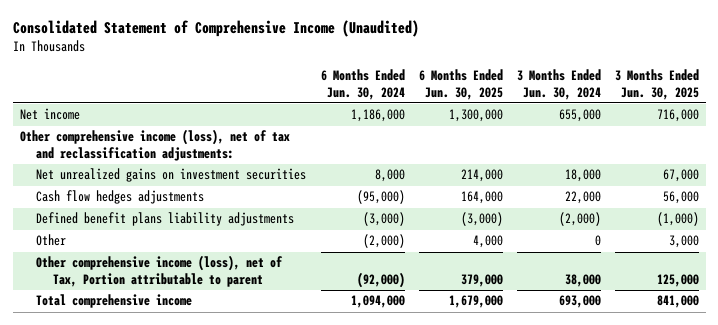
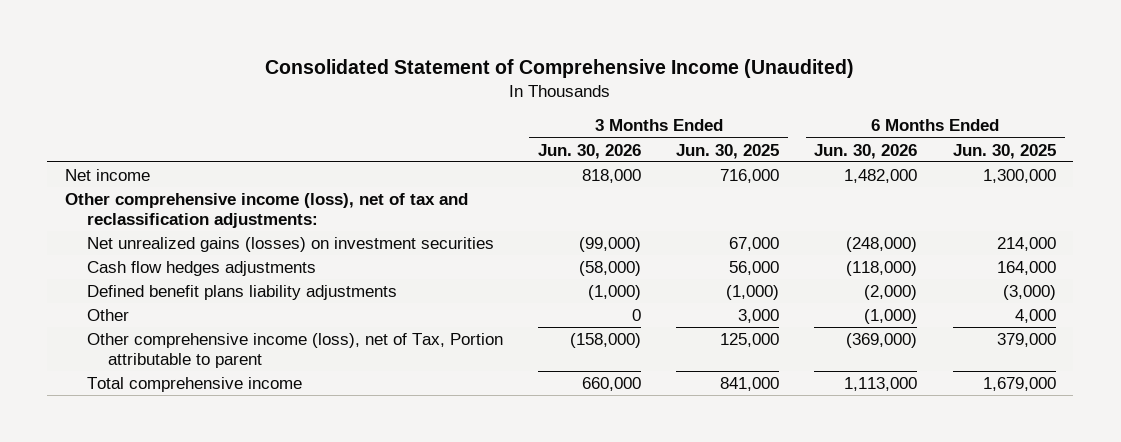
[320,68,405,100] 6 Months Ended Jun. 30, 2024 -> none
[516,68,601,100] 3 Months Ended Jun. 30, 2024 -> none
none -> [537,143,641,159] Jun. 30, 2026
none -> [814,143,918,159] Jun. 30, 2026
[36,168,307,183] Net unrealized gains on investment securities -> [86,236,494,252] Net unrealized gains (losses) on investment securities

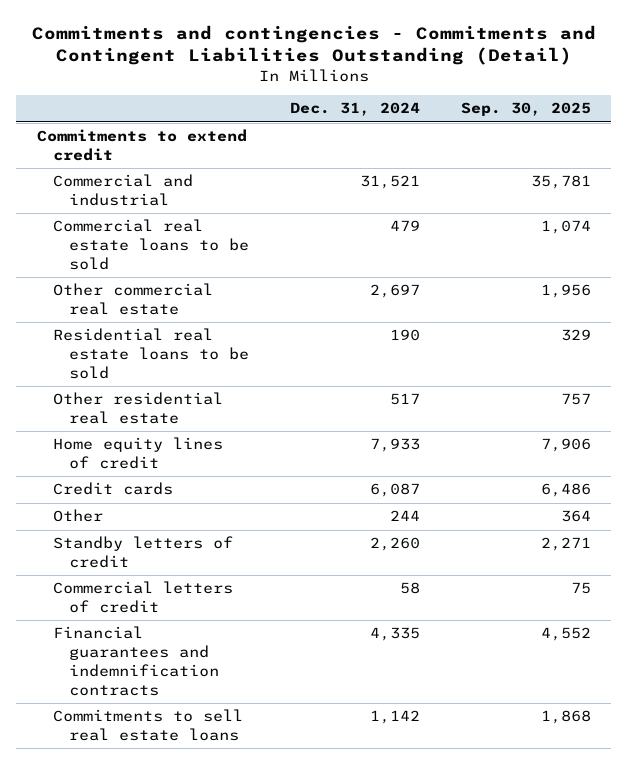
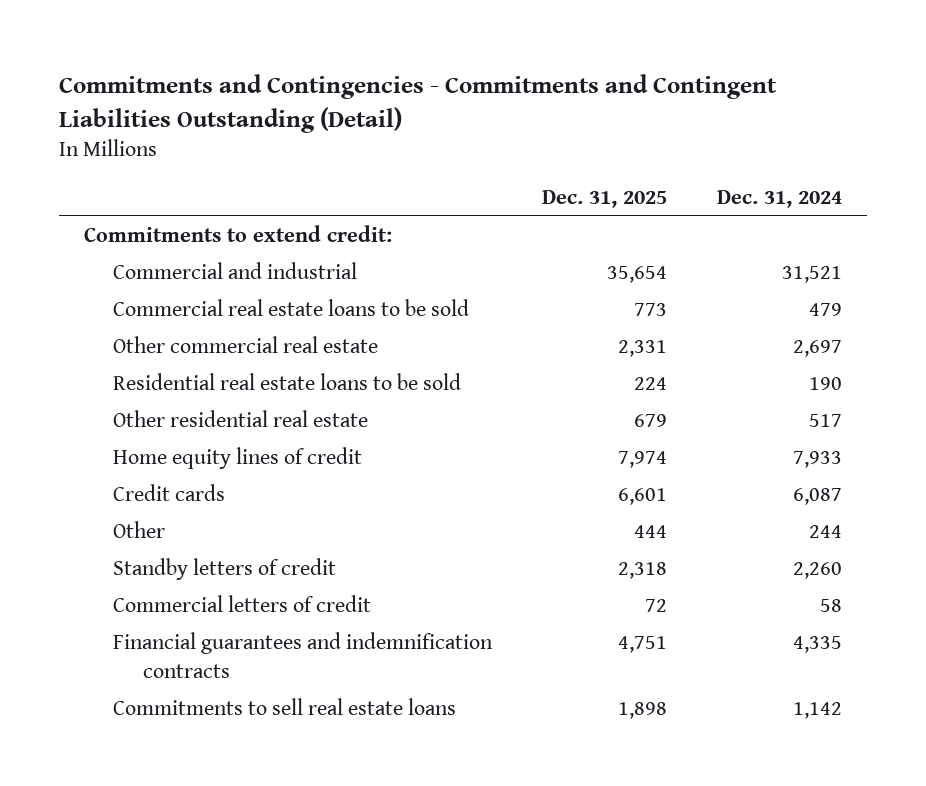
[31,24,596,66] Commitments and contingencies - Commitments and Contingent Liabilities Outstanding (Detail) -> [59,74,778,133] Commitments and Contingencies - Commitments and Contingent Liabilities Outstanding (Detail)
[460,102,591,117] Sep. 30, 2025 -> none
none -> [542,189,668,208] Dec. 31, 2025
[36,129,247,162] Commitments to extend credit -> [84,225,393,243] Commitments to extend credit:

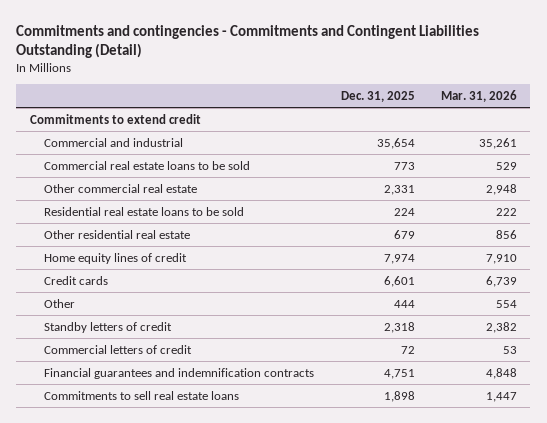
[59,74,778,133] Commitments and Contingencies - Commitments and Contingent Liabilities Outstanding (Detail) -> [16,24,480,59] Commitments and contingencies - Commitments and Contingent Liabilities Outstanding (Detail)
[716,189,842,208] Dec. 31, 2024 -> none
none -> [440,89,517,102] Mar. 31, 2026
[84,225,393,243] Commitments to extend credit: -> [29,113,201,124] Commitments to extend credit

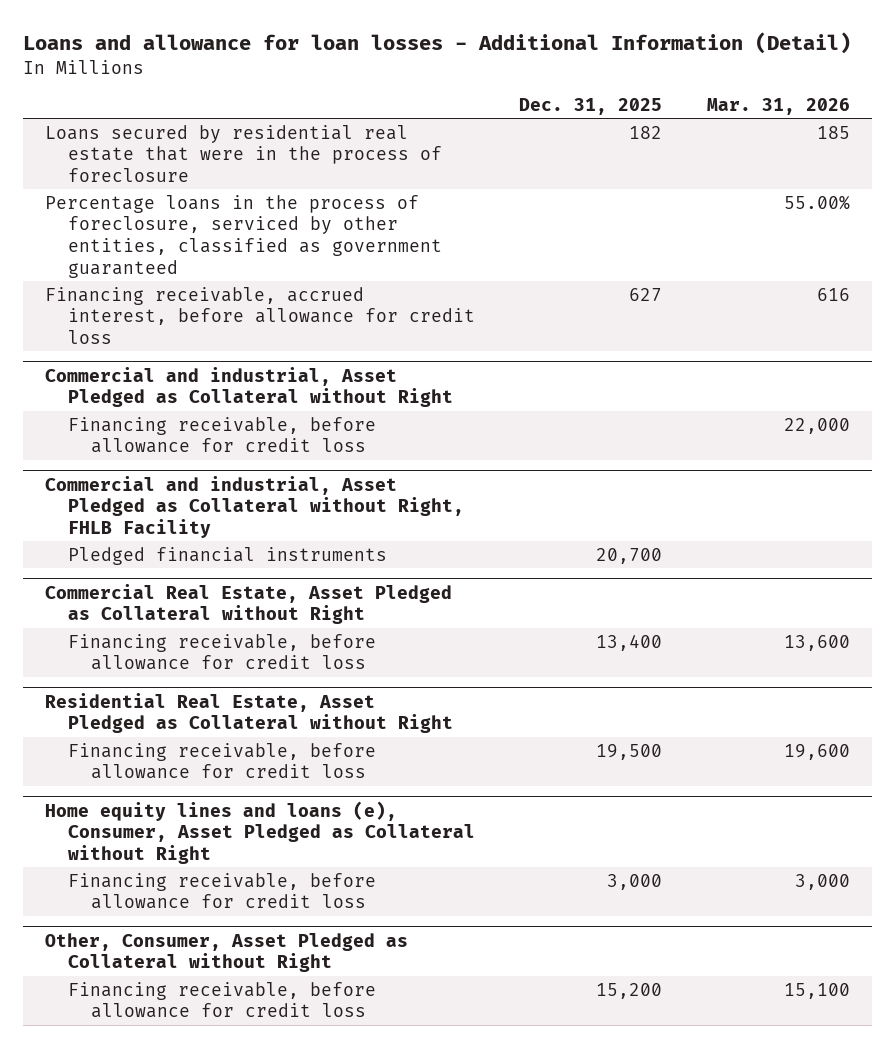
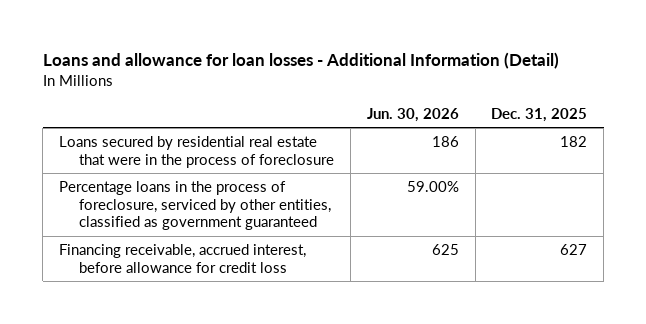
[707,98,851,116] Mar. 31, 2026 -> none
none -> [366,108,459,123] Jun. 30, 2026
[45,366,453,408] Commercial and industrial, Asset Pledged as Collateral without Right -> none
[67,416,376,454] Financing receivable, before allowance for credit loss -> none
[45,475,464,538] Commercial and industrial, Asset Pledged as Collateral without Right, FHLB Facility -> none
[67,546,387,565] Pledged financial instruments -> none
[45,583,453,625] Commercial Real Estate, Asset Pledged as Collateral without Right -> none
[67,633,376,671] Financing receivable, before allowance for credit loss -> none
[45,692,453,734] Residential Real Estate, Asset Pledged as Collateral without Right -> none
[67,742,376,780] Financing receivable, before allowance for credit loss -> none
[45,800,475,864] Home equity lines and loans (e), Consumer, Asset Pledged as Collateral without Right -> none
[67,872,376,910] Financing receivable, before allowance for credit loss -> none
[45,932,409,973] Other, Consumer, Asset Pledged as Collateral without Right -> none
[67,981,376,1019] Financing receivable, before allowance for credit loss -> none

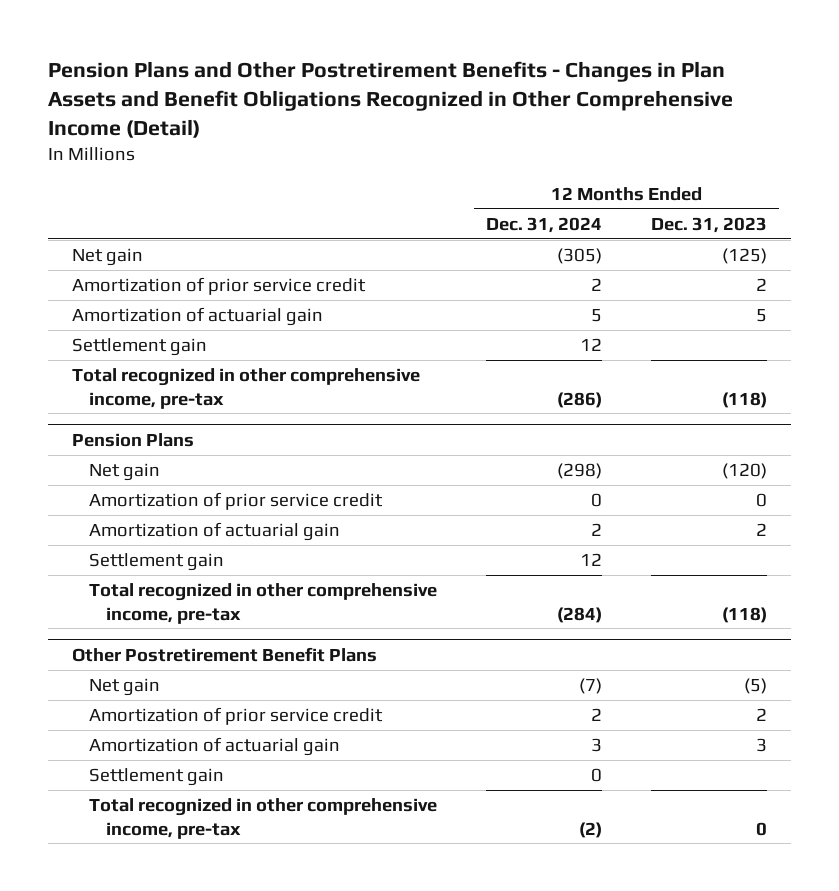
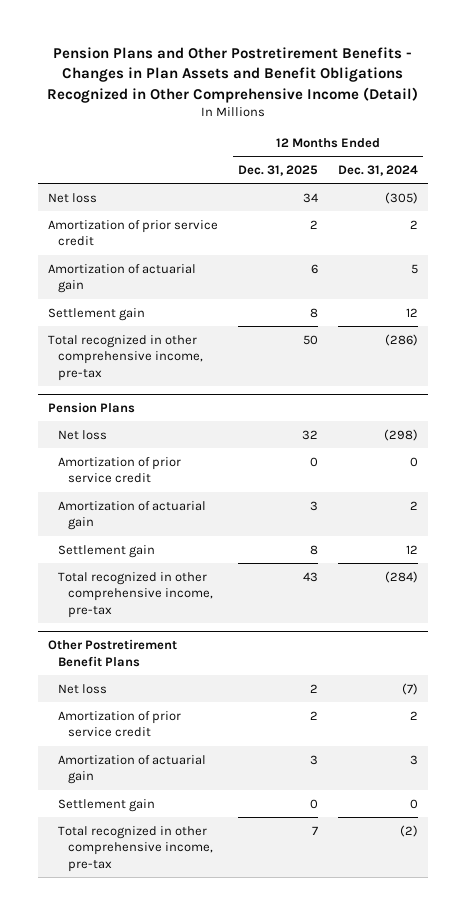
[651,216,768,233] Dec. 31, 2023 -> none
none -> [238,164,319,176] Dec. 31, 2025
[72,247,144,266] Net gain -> [48,192,98,203] Net loss
[89,462,161,481] Net gain -> [58,429,108,440] Net loss
[89,677,161,696] Net gain -> [58,683,108,694] Net loss

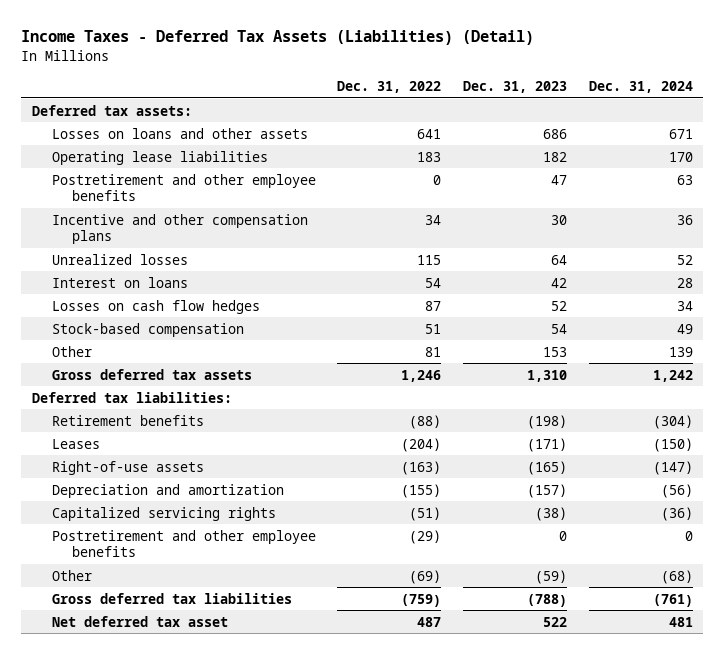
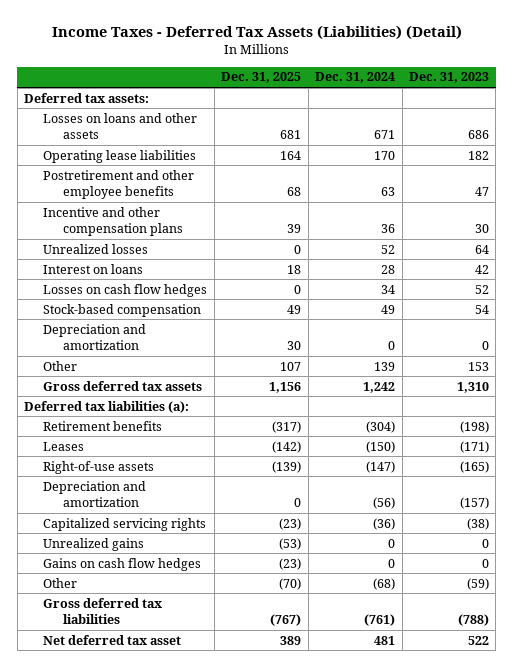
[337,81,442,94] Dec. 31, 2022 -> none
none -> [221,72,302,84] Dec. 31, 2025
none -> [43,323,147,350] Depreciation and amortization
[32,391,233,403] Deferred tax liabilities: -> [24,400,190,413] Deferred tax liabilities (a):
[51,529,316,558] Postretirement and other employee benefits -> [43,537,145,551] Unrealized gains
none -> [43,557,202,571] Gains on cash flow hedges

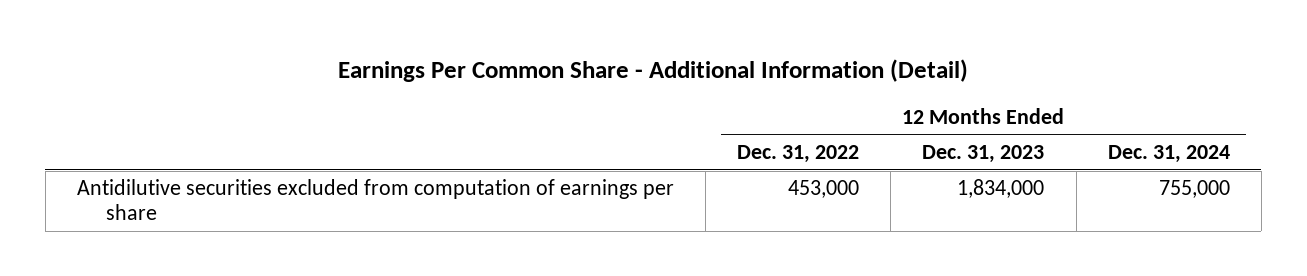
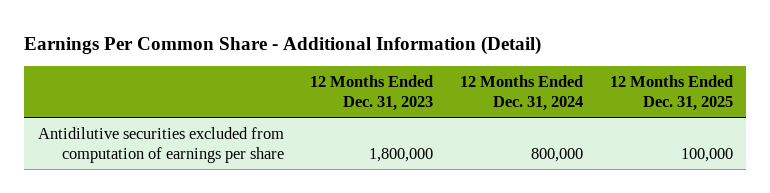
[737,145,860,164] Dec. 31, 2022 -> none
none -> [609,75,733,111] 12 Months Ended Dec. 31, 2025
[957,179,1045,199] 1,834,000 -> [369,147,434,162] 1,800,000
[1158,180,1230,199] 755,000 -> [531,147,584,162] 800,000

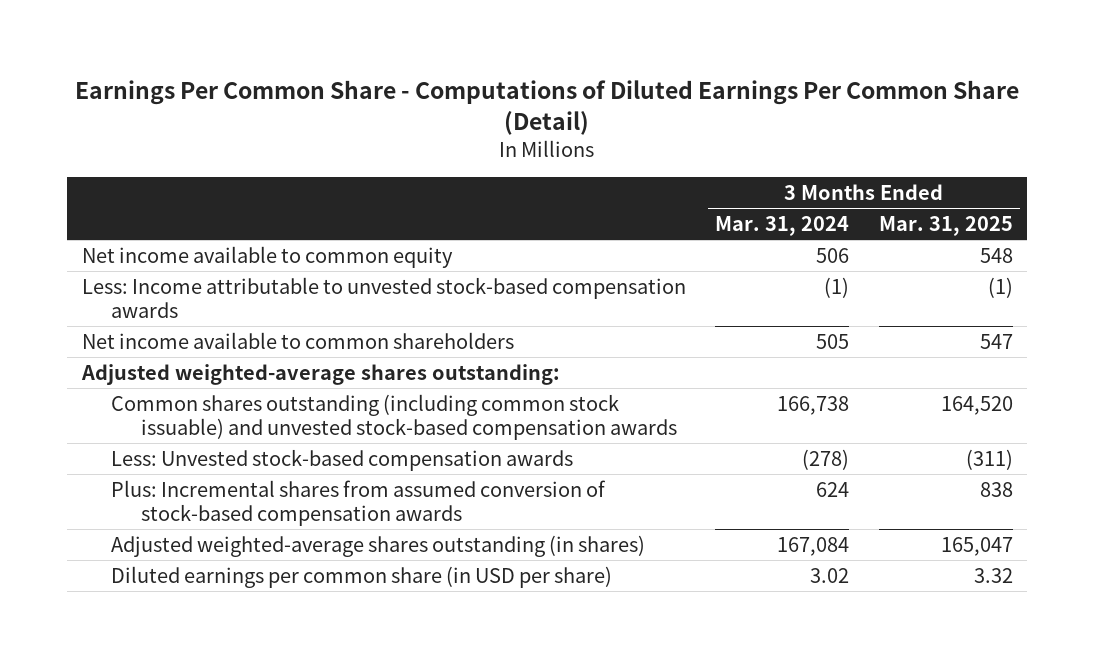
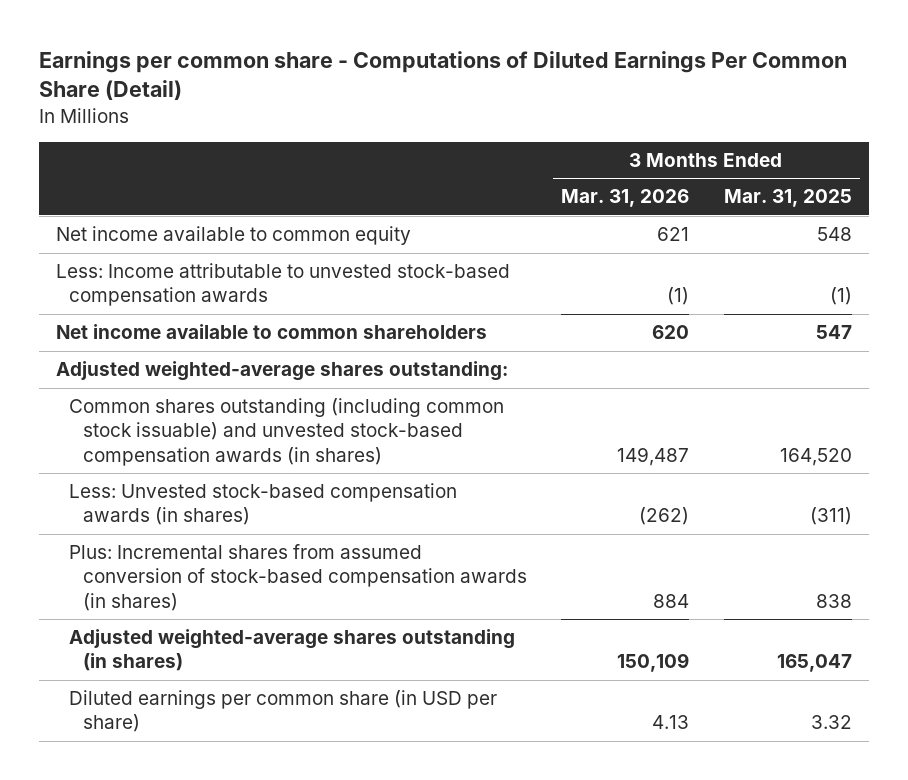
[75,79,1020,136] Earnings Per Common Share - Computations of Diluted Earnings Per Common Share (Detail) -> [38,50,847,101] Earnings per common share - Computations of Diluted Earnings Per Common Share (Detail)
[715,216,850,237] Mar. 31, 2024 -> none
none -> [561,189,690,208] Mar. 31, 2026
[111,393,677,440] Common shares outstanding (including common stock issuable) and unvested stock-based compensation awards -> [69,398,505,466] Common shares outstanding (including common stock issuable) and unvested stock-based compensation awards (in shares)
[111,448,574,471] Less: Unvested stock-based compensation awards -> [69,483,458,526] Less: Unvested stock-based compensation awards (in shares)
[111,479,607,526] Plus: Incremental shares from assumed conversion of stock-based compensation awards -> [69,544,527,611] Plus: Incremental shares from assumed conversion of stock-based compensation awards (in shares)

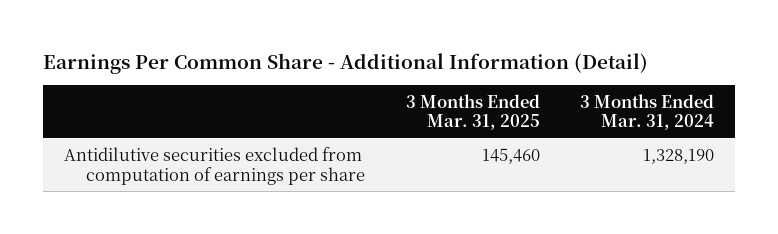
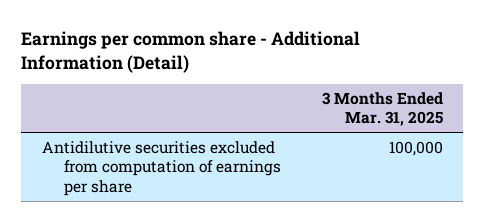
[43,52,649,74] Earnings Per Common Share - Additional Information (Detail) -> [21,30,361,73] Earnings per common share - Additional Information (Detail)
[580,93,715,131] 3 Months Ended Mar. 31, 2024 -> none
[481,148,540,165] 145,460 -> [388,140,443,156] 100,000

